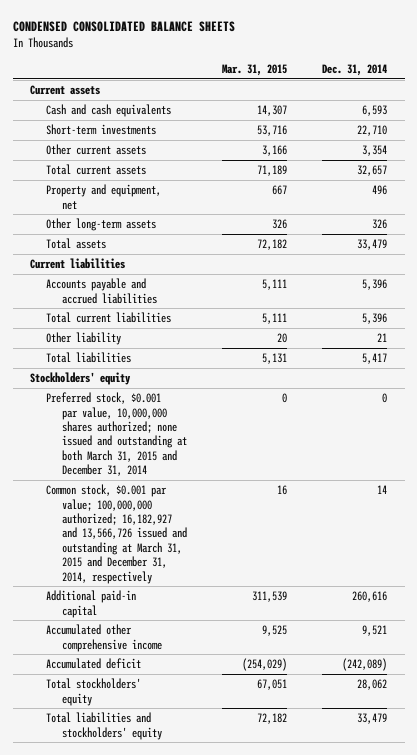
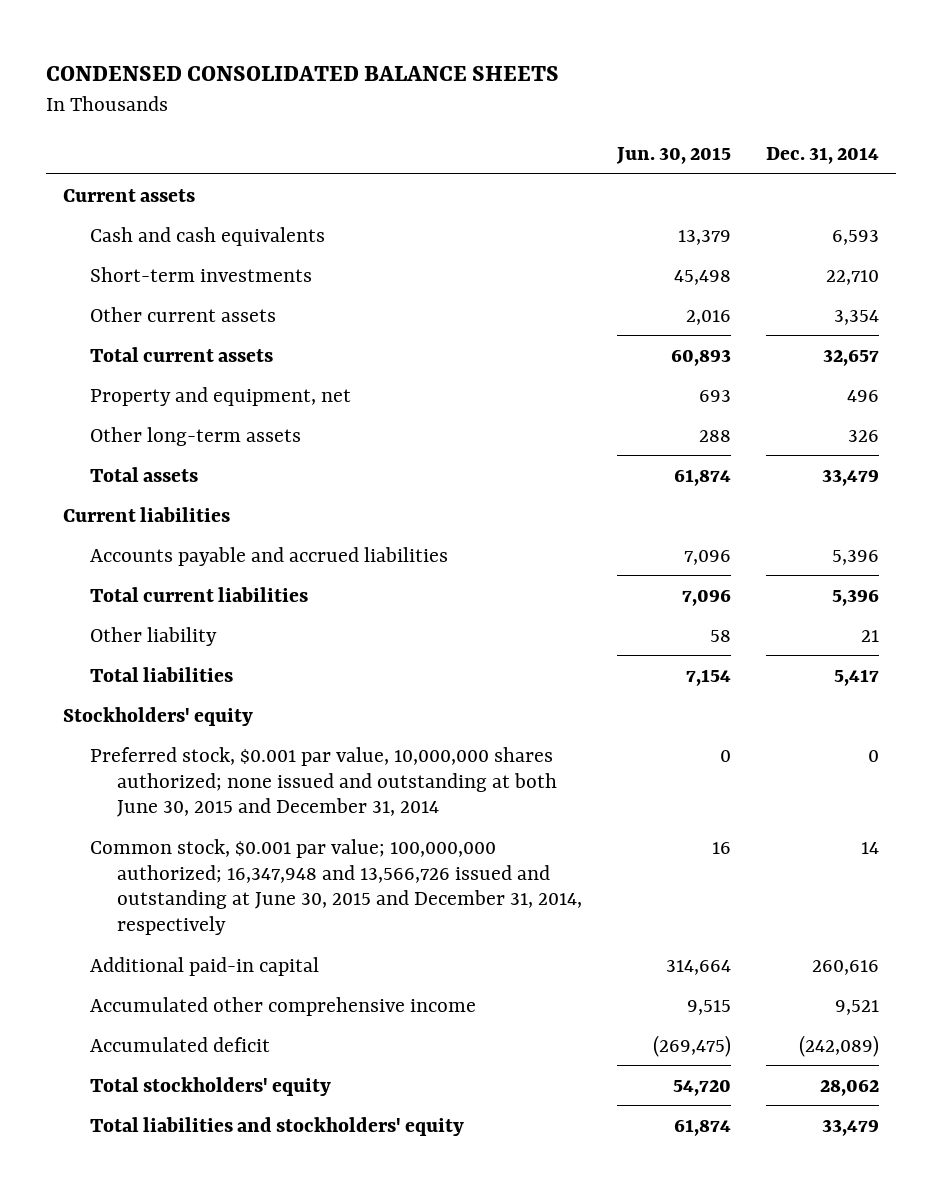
[222,64,288,77] Mar. 31, 2015 -> none
none -> [616,146,732,164] Jun. 30, 2015
[46,392,187,477] Preferred stock, $0.001 par value, 10,000,000 shares authorized; none issued and outstanding at both March 31, 2015 and December 31, 2014 -> [90,746,558,818] Preferred stock, $0.001 par value, 10,000,000 shares authorized; none issued and outstanding at both June 30, 2015 and December 31, 2014
[46,484,187,584] Common stock, $0.001 par value; 100,000,000 authorized; 16,182,927 and 13,566,726 issued and outstanding at March 31, 2015 and December 31, 2014, respectively -> [90,838,583,936] Common stock, $0.001 par value; 100,000,000 authorized; 16,347,948 and 13,566,726 issued and outstanding at June 30, 2015 and December 31, 2014, respectively

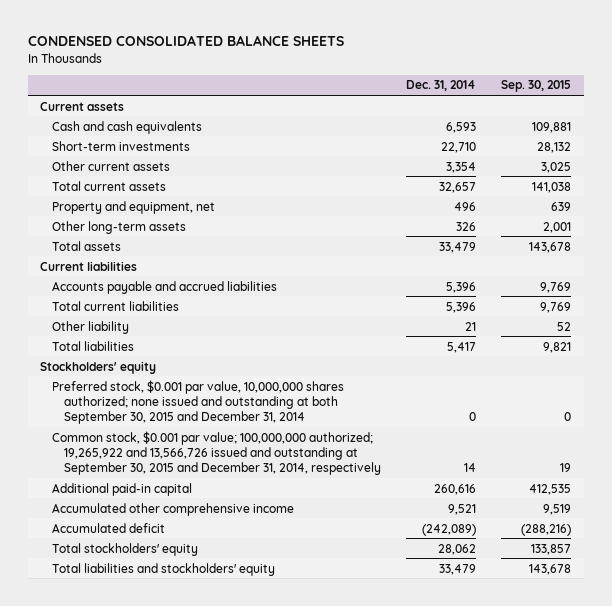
[616,146,732,164] Jun. 30, 2015 -> none
none -> [501,80,572,93] Sep. 30, 2015
[90,746,558,818] Preferred stock, $0.001 par value, 10,000,000 shares authorized; none issued and outstanding at both June 30, 2015 and December 31, 2014 -> [51,379,344,424] Preferred stock, $0.001 par value, 10,000,000 shares authorized; none issued and outstanding at both September 30, 2015 and December 31, 2014
[90,838,583,936] Common stock, $0.001 par value; 100,000,000 authorized; 16,347,948 and 13,566,726 issued and outstanding at June 30, 2015 and December 31, 2014, respectively -> [51,430,381,475] Common stock, $0.001 par value; 100,000,000 authorized; 19,265,922 and 13,566,726 issued and outstanding at September 30, 2015 and December 31, 2014, respectively

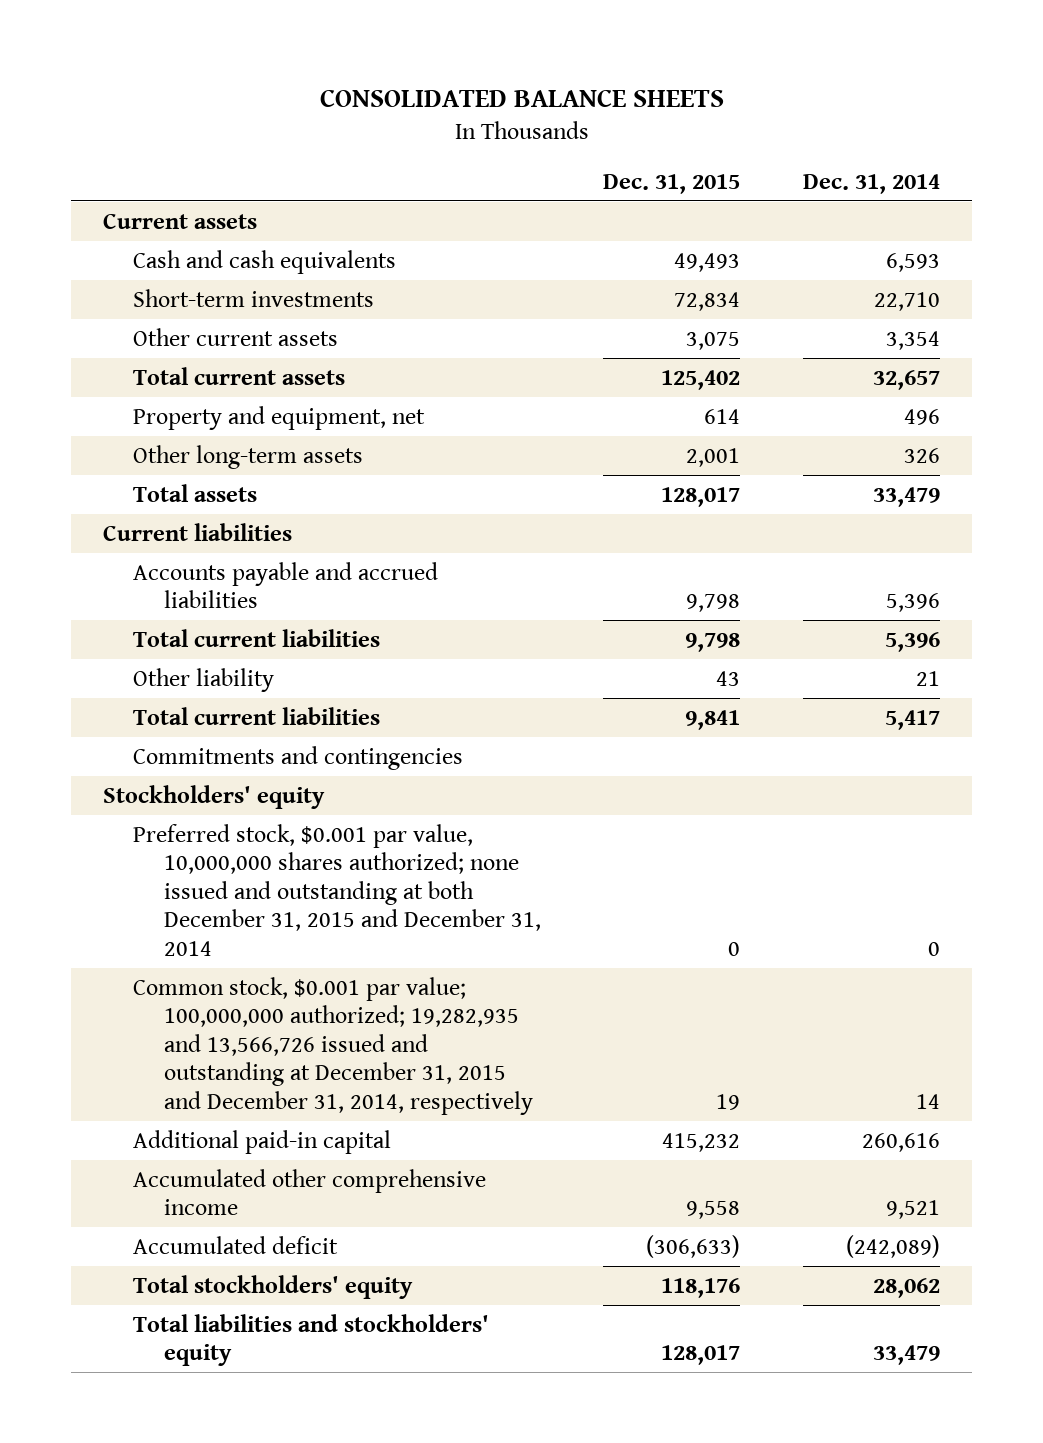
[27,35,344,47] CONDENSED CONSOLIDATED BALANCE SHEETS -> [319,89,724,108] CONSOLIDATED BALANCE SHEETS
[501,80,572,93] Sep. 30, 2015 -> none
none -> [603,173,741,194] Dec. 31, 2015
[51,340,134,351] Total liabilities -> [133,706,381,725] Total current liabilities
none -> [133,745,464,770] Commitments and contingencies
[51,379,344,424] Preferred stock, $0.001 par value, 10,000,000 shares authorized; none issued and outstanding at both September 30, 2015 and December 31, 2014 -> [133,823,541,956] Preferred stock, $0.001 par value, 10,000,000 shares authorized; none issued and outstanding at both December 31, 2015 and December 31, 2014
[51,430,381,475] Common stock, $0.001 par value; 100,000,000 authorized; 19,265,922 and 13,566,726 issued and outstanding at September 30, 2015 and December 31, 2014, respectively -> [133,976,533,1115] Common stock, $0.001 par value; 100,000,000 authorized; 19,282,935 and 13,566,726 issued and outstanding at December 31, 2015 and December 31, 2014, respectively

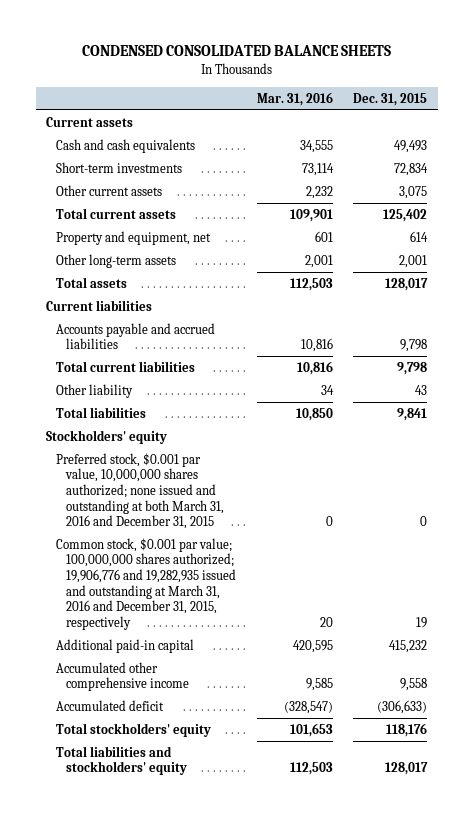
[319,89,724,108] CONSOLIDATED BALANCE SHEETS -> [81,45,391,57] CONDENSED CONSOLIDATED BALANCE SHEETS
[803,173,941,194] Dec. 31, 2014 -> none
none -> [256,91,333,106] Mar. 31, 2016
[133,745,464,770] Commitments and contingencies -> none
[133,706,381,725] Total current liabilities -> [56,406,147,418] Total liabilities
[133,823,541,956] Preferred stock, $0.001 par value, 10,000,000 shares authorized; none issued and outstanding at both December 31, 2015 and December 31, 2014 -> [56,452,225,530] Preferred stock, $0.001 par value, 10,000,000 shares authorized; none issued and outstanding at both March 31, 2016 and December 31, 2015
[133,976,533,1115] Common stock, $0.001 par value; 100,000,000 authorized; 19,282,935 and 13,566,726 issued and outstanding at December 31, 2015 and December 31, 2014, respectively -> [56,537,237,630] Common stock, $0.001 par value; 100,000,000 shares authorized; 19,906,776 and 19,282,935 issued and outstanding at March 31, 2016 and December 31, 2015, respectively

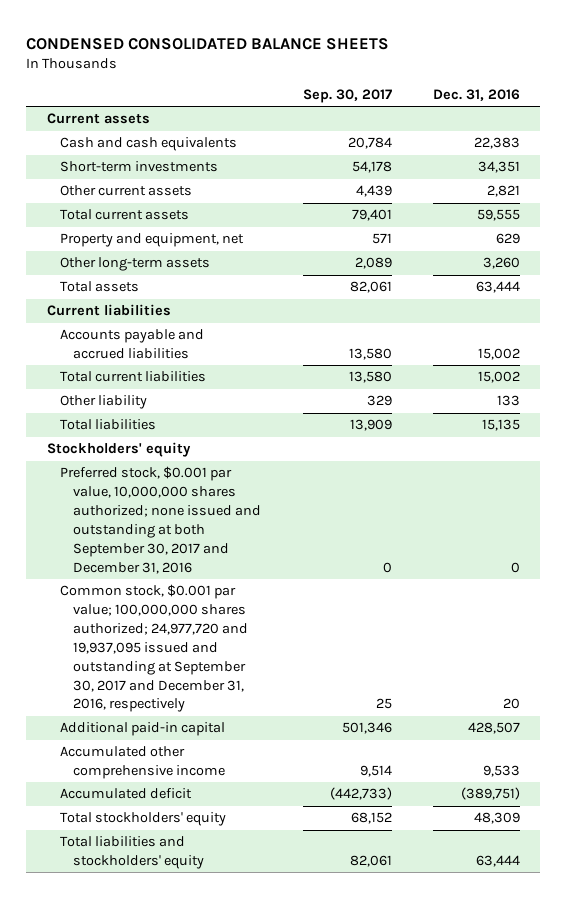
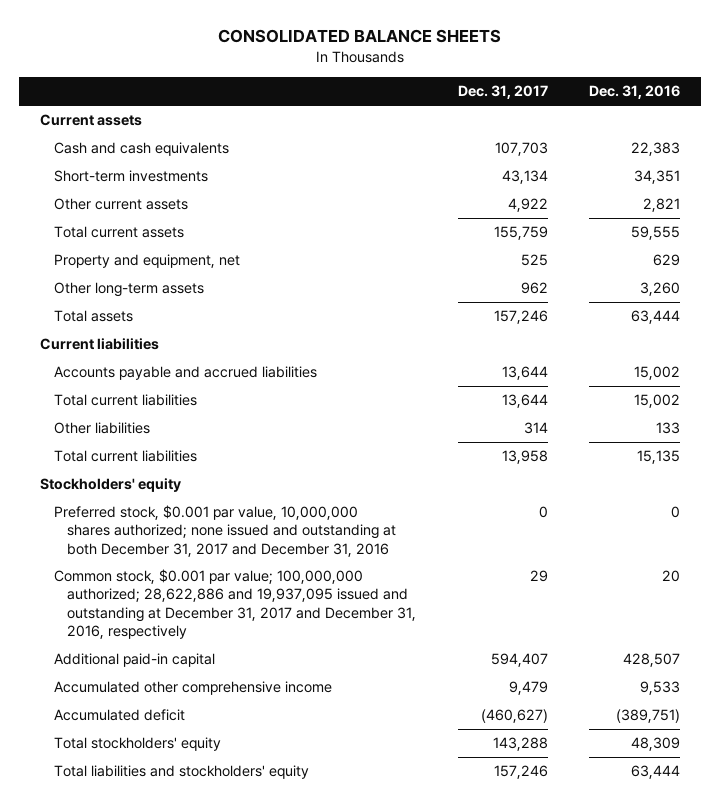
[26,37,390,50] CONDENSED CONSOLIDATED BALANCE SHEETS -> [218,29,502,44] CONSOLIDATED BALANCE SHEETS
[302,89,392,104] Sep. 30, 2017 -> none
none -> [457,85,548,100] Dec. 31, 2017
[60,395,148,410] Other liability -> [53,422,150,435] Other liabilities
[60,419,157,431] Total liabilities -> [53,450,197,463] Total current liabilities
[60,466,262,574] Preferred stock, $0.001 par value, 10,000,000 shares authorized; none issued and outstanding at both September 30, 2017 and December 31, 2016 -> [53,505,396,557] Preferred stock, $0.001 par value, 10,000,000 shares authorized; none issued and outstanding at both December 31, 2017 and December 31, 2016
[60,584,249,713] Common stock, $0.001 par value; 100,000,000 shares authorized; 24,977,720 and 19,937,095 issued and outstanding at September 30, 2017 and December 31, 2016, respectively -> [53,569,416,639] Common stock, $0.001 par value; 100,000,000 authorized; 28,622,886 and 19,937,095 issued and outstanding at December 31, 2017 and December 31, 2016, respectively

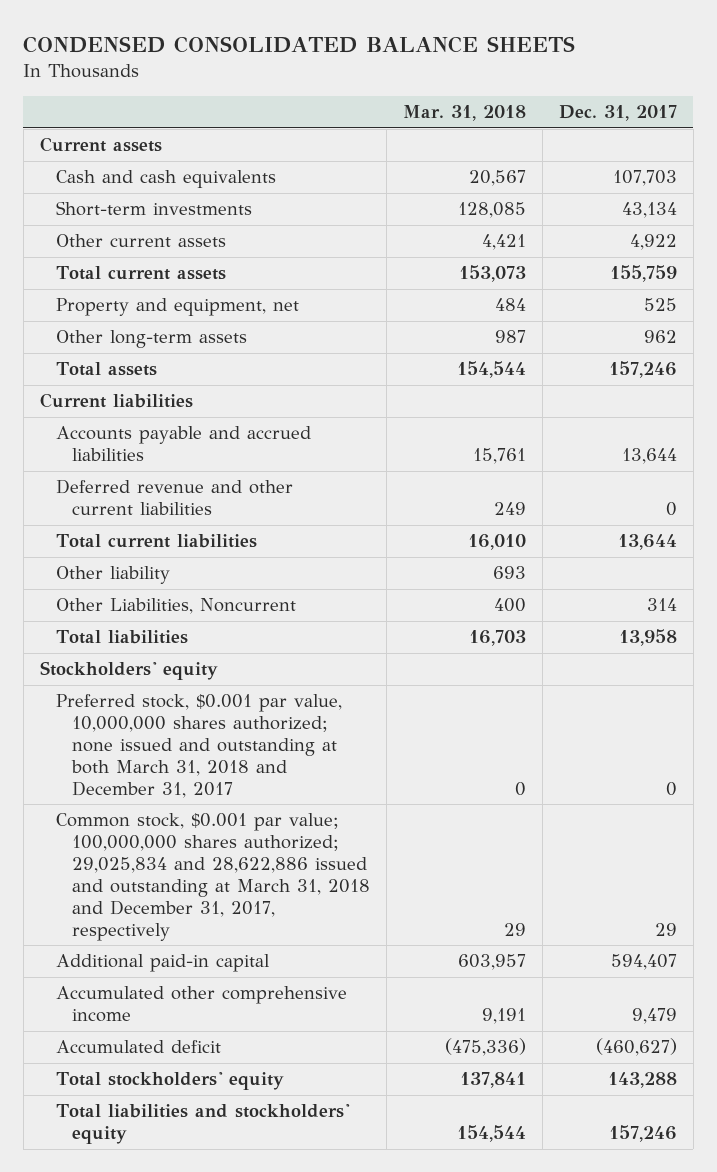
[218,29,502,44] CONSOLIDATED BALANCE SHEETS -> [23,36,576,54] CONDENSED CONSOLIDATED BALANCE SHEETS
[589,85,681,100] Dec. 31, 2016 -> none
none -> [403,104,527,121] Mar. 31, 2018
none -> [56,479,294,516] Deferred revenue and other current liabilities
none -> [56,566,171,585] Other liability
[53,422,150,435] Other liabilities -> [56,598,297,615] Other Liabilities, Noncurrent
[53,450,197,463] Total current liabilities -> [56,630,189,645] Total liabilities
[53,505,396,557] Preferred stock, $0.001 par value, 10,000,000 shares authorized; none issued and outstanding at both December 31, 2017 and December 31, 2016 -> [56,694,343,798] Preferred stock, $0.001 par value, 10,000,000 shares authorized; none issued and outstanding at both March 31, 2018 and December 31, 2017
[53,569,416,639] Common stock, $0.001 par value; 100,000,000 authorized; 28,622,886 and 19,937,095 issued and outstanding at December 31, 2017 and December 31, 2016, respectively -> [56,813,371,941] Common stock, $0.001 par value; 100,000,000 shares authorized; 29,025,834 and 28,622,886 issued and outstanding at March 31, 2018 and December 31, 2017, respectively

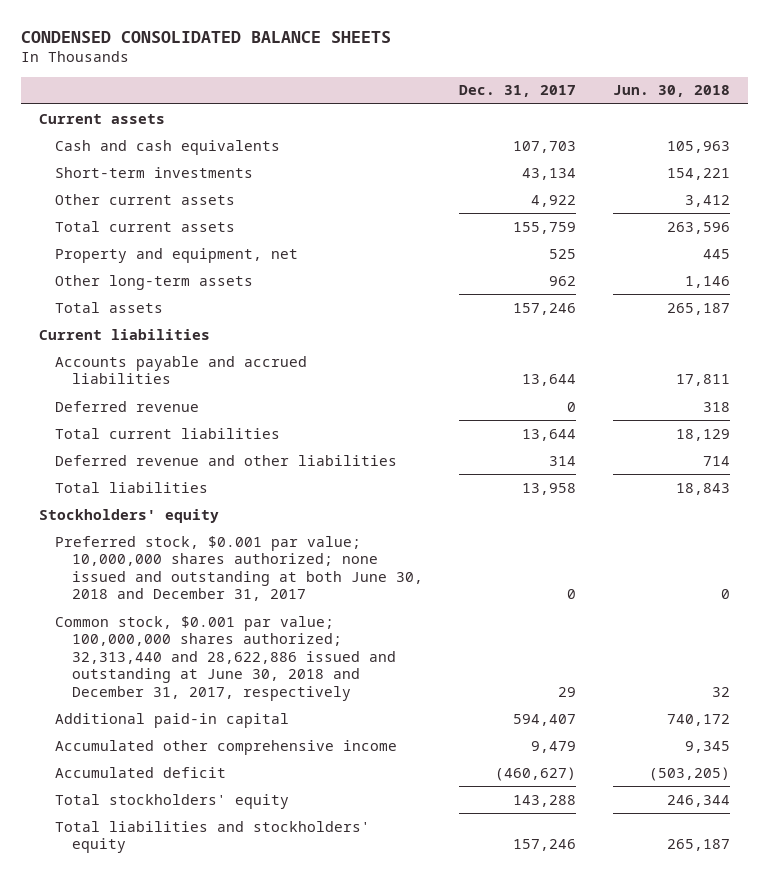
[403,104,527,121] Mar. 31, 2018 -> none
none -> [612,85,730,98] Jun. 30, 2018
[56,479,294,516] Deferred revenue and other current liabilities -> [55,400,200,412] Deferred revenue
[56,566,171,585] Other liability -> none
[56,598,297,615] Other Liabilities, Noncurrent -> [55,454,398,466] Deferred revenue and other liabilities
[56,694,343,798] Preferred stock, $0.001 par value, 10,000,000 shares authorized; none issued and outstanding at both March 31, 2018 and December 31, 2017 -> [55,535,423,602] Preferred stock, $0.001 par value; 10,000,000 shares authorized; none issued and outstanding at both June 30, 2018 and December 31, 2017
[56,813,371,941] Common stock, $0.001 par value; 100,000,000 shares authorized; 29,025,834 and 28,622,886 issued and outstanding at March 31, 2018 and December 31, 2017, respectively -> [55,615,396,701] Common stock, $0.001 par value; 100,000,000 shares authorized; 32,313,440 and 28,622,886 issued and outstanding at June 30, 2018 and December 31, 2017, respectively

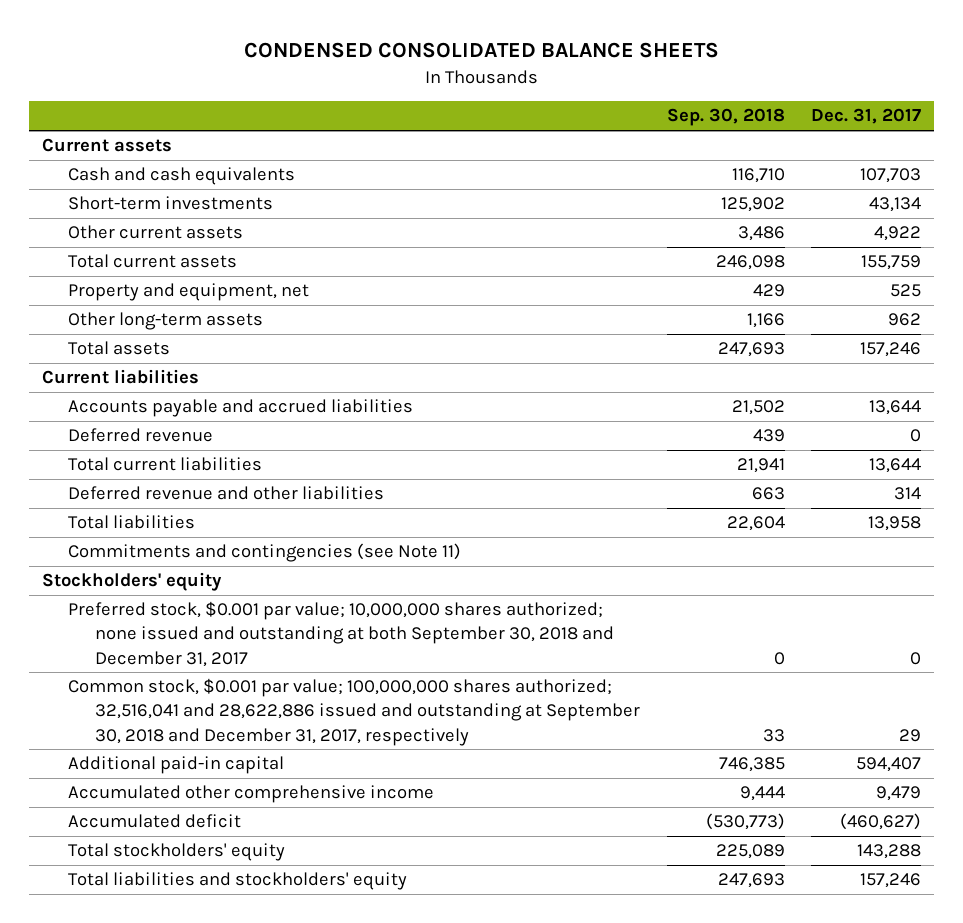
[612,85,730,98] Jun. 30, 2018 -> none
none -> [666,108,785,127] Sep. 30, 2018
none -> [68,543,462,563] Commitments and contingencies (see Note 11)
[55,535,423,602] Preferred stock, $0.001 par value; 10,000,000 shares authorized; none issued and outstanding at both June 30, 2018 and December 31, 2017 -> [68,601,615,667] Preferred stock, $0.001 par value; 10,000,000 shares authorized; none issued and outstanding at both September 30, 2018 and December 31, 2017
[55,615,396,701] Common stock, $0.001 par value; 100,000,000 shares authorized; 32,313,440 and 28,622,886 issued and outstanding at June 30, 2018 and December 31, 2017, respectively -> [68,678,641,746] Common stock, $0.001 par value; 100,000,000 shares authorized; 32,516,041 and 28,622,886 issued and outstanding at September 30, 2018 and December 31, 2017, respectively

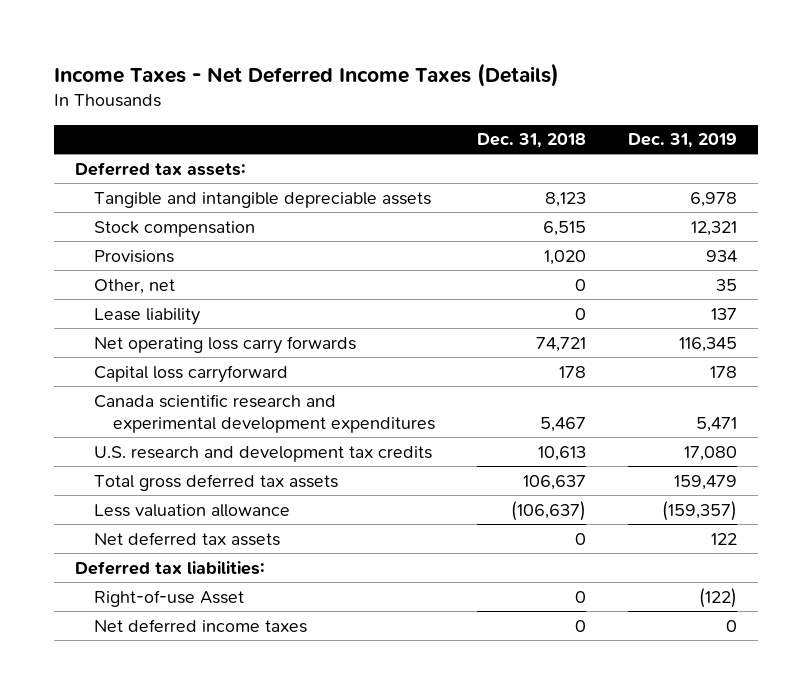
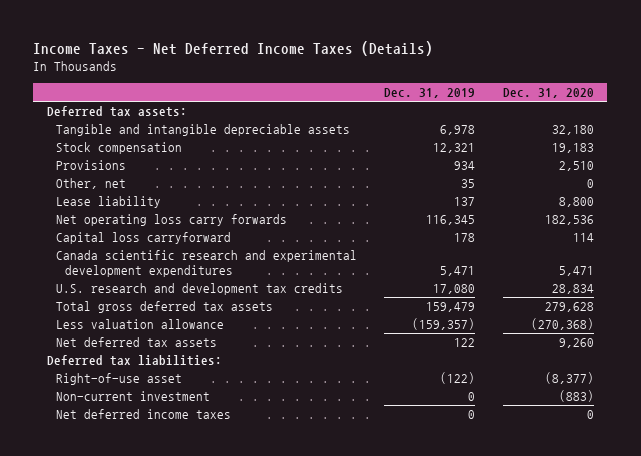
[476,133,586,149] Dec. 31, 2018 -> none
none -> [502,88,594,99] Dec. 31, 2020
[93,589,244,607] Right-of-use Asset -> [55,373,182,386] Right-of-use asset
none -> [55,391,210,402] Non-current investment

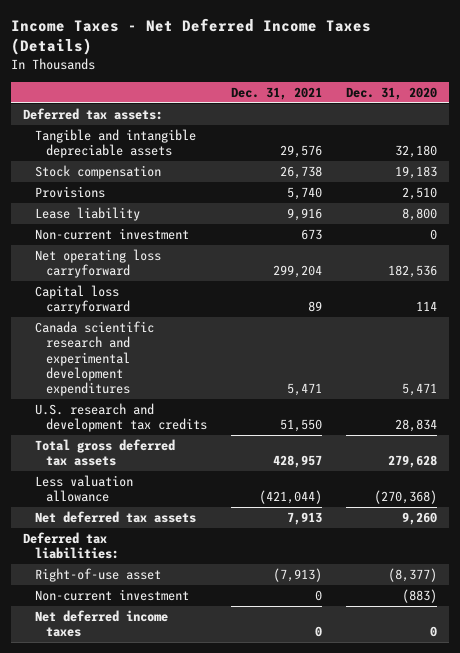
[384,88,476,99] Dec. 31, 2019 -> none
none -> [231,86,323,100] Dec. 31, 2021
[55,178,126,190] Other, net -> none
none -> [34,228,189,241] Non-current investment
[55,214,287,227] Net operating loss carry forwards -> [34,249,161,279] Net operating loss carryforward

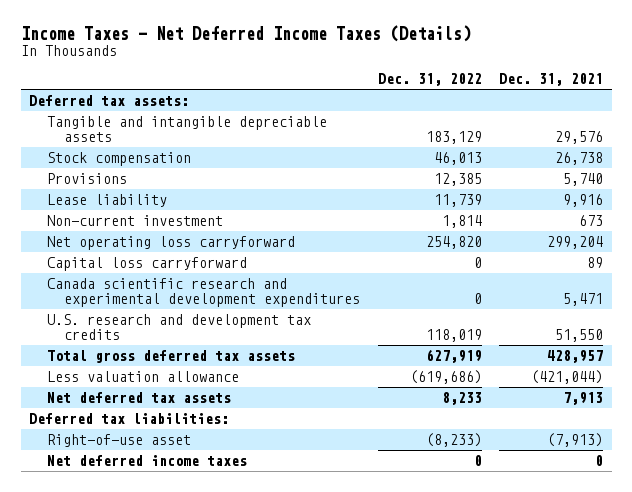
[346,86,438,100] Dec. 31, 2020 -> none
none -> [377,73,482,87] Dec. 31, 2022
[34,589,189,602] Non-current investment -> none

